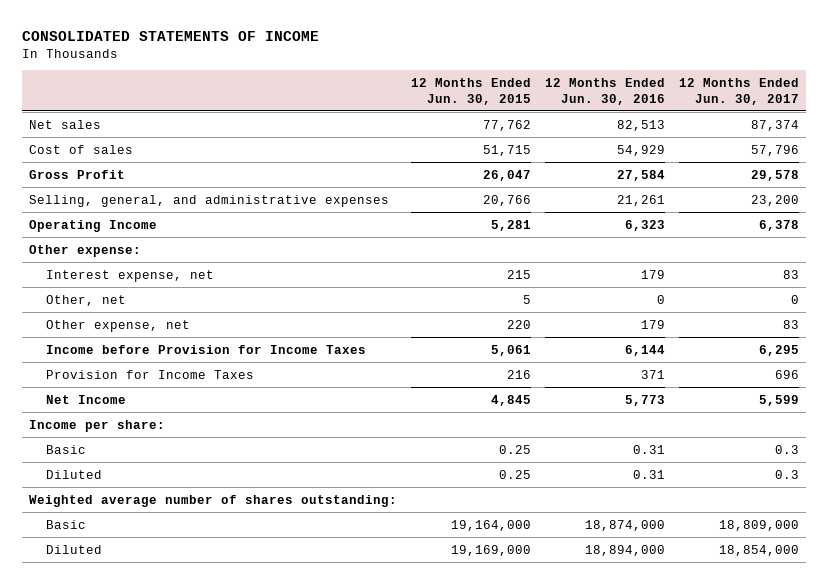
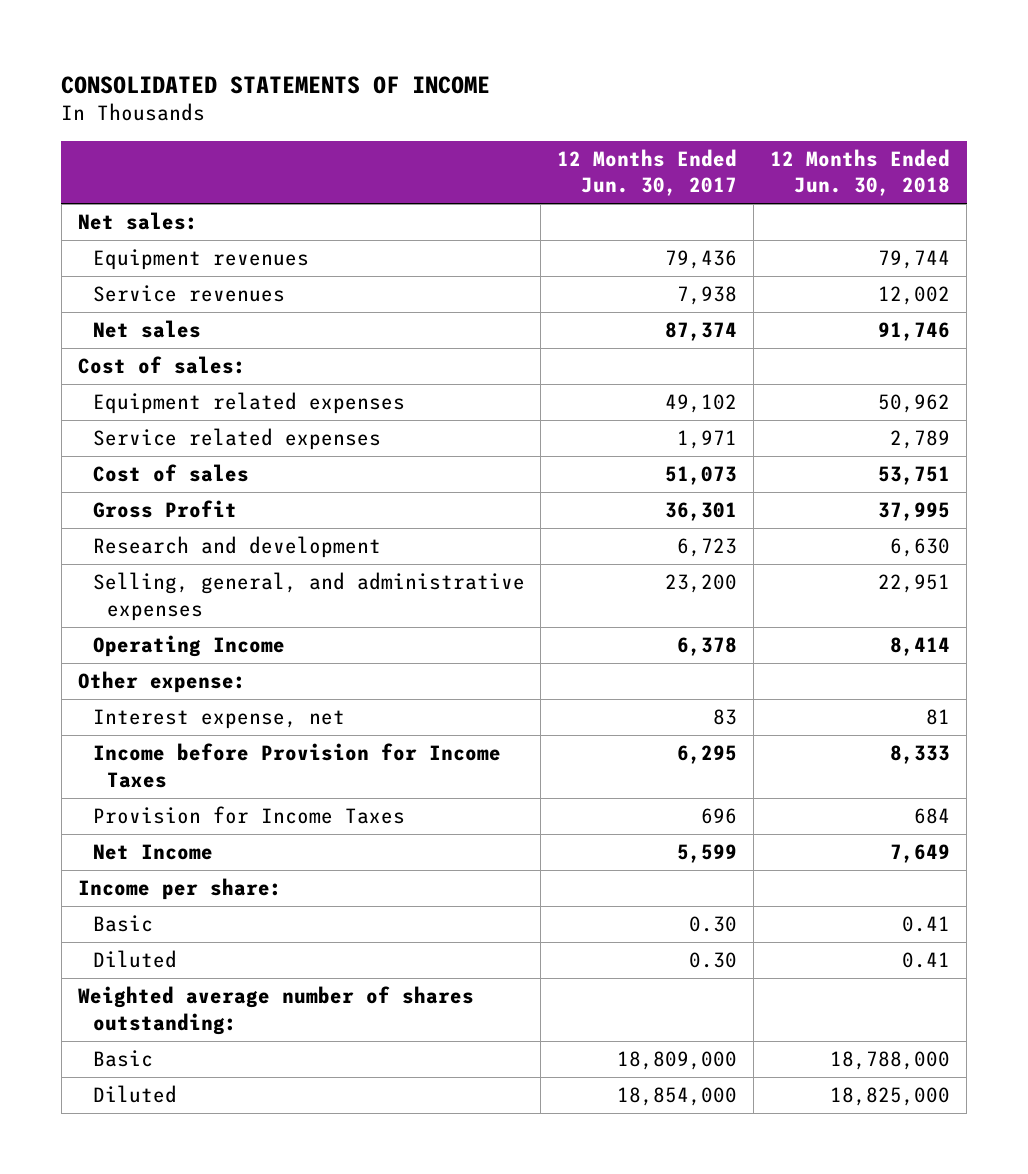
[410,78,531,105] 12 Months Ended Jun. 30, 2015 -> none
[544,78,665,105] 12 Months Ended Jun. 30, 2016 -> none
none -> [770,148,951,197] 12 Months Ended Jun. 30, 2018
none -> [77,212,198,231] Net sales:
none -> [92,249,309,271] Equipment revenues
none -> [92,285,285,303] Service revenues
none -> [77,356,246,375] Cost of sales:
none -> [92,392,405,415] Equipment related expenses
none -> [92,428,381,451] Service related expenses
[750,144,799,156] 57,796 -> [665,466,738,486] 51,073
[750,169,799,181] 29,578 -> [665,502,738,522] 36,301
none -> [92,536,381,559] Research and development
[45,294,126,306] Other, net -> none
[45,319,190,332] Other expense, net -> none
[774,444,799,454] 0.3 -> [689,916,738,933] 0.30
[774,469,799,479] 0.3 -> [689,952,738,969] 0.30

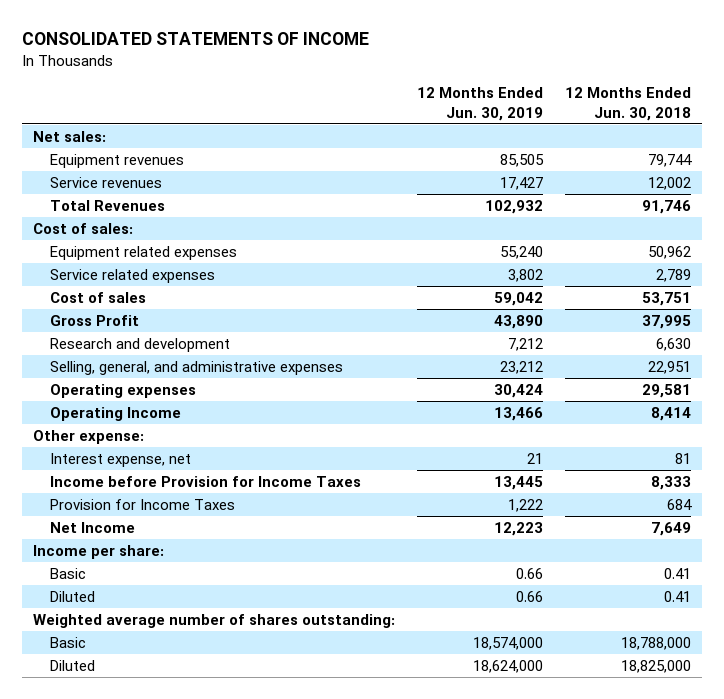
[557,148,738,197] 12 Months Ended Jun. 30, 2017 -> none
none -> [416,86,543,121] 12 Months Ended Jun. 30, 2019
[92,320,201,339] Net sales -> [50,200,166,212] Total Revenues
none -> [50,384,197,399] Operating expenses

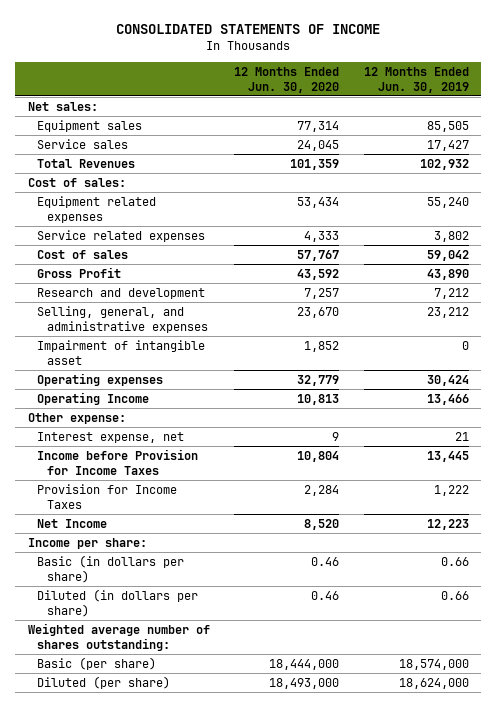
[564,86,691,121] 12 Months Ended Jun. 30, 2018 -> none
none -> [234,67,340,93] 12 Months Ended Jun. 30, 2020
[50,154,185,169] Equipment revenues -> [37,119,143,132] Equipment sales
[50,177,163,189] Service revenues -> [37,138,129,149] Service sales
none -> [37,339,206,365] Impairment of intangible asset
[50,568,87,580] Basic -> [37,554,185,583] Basic (in dollars per share)
[50,591,96,603] Diluted -> [37,588,199,617] Diluted (in dollars per share)
[50,637,87,649] Basic -> [37,656,157,670] Basic (per share)
[50,660,96,672] Diluted -> [37,675,171,689] Diluted (per share)

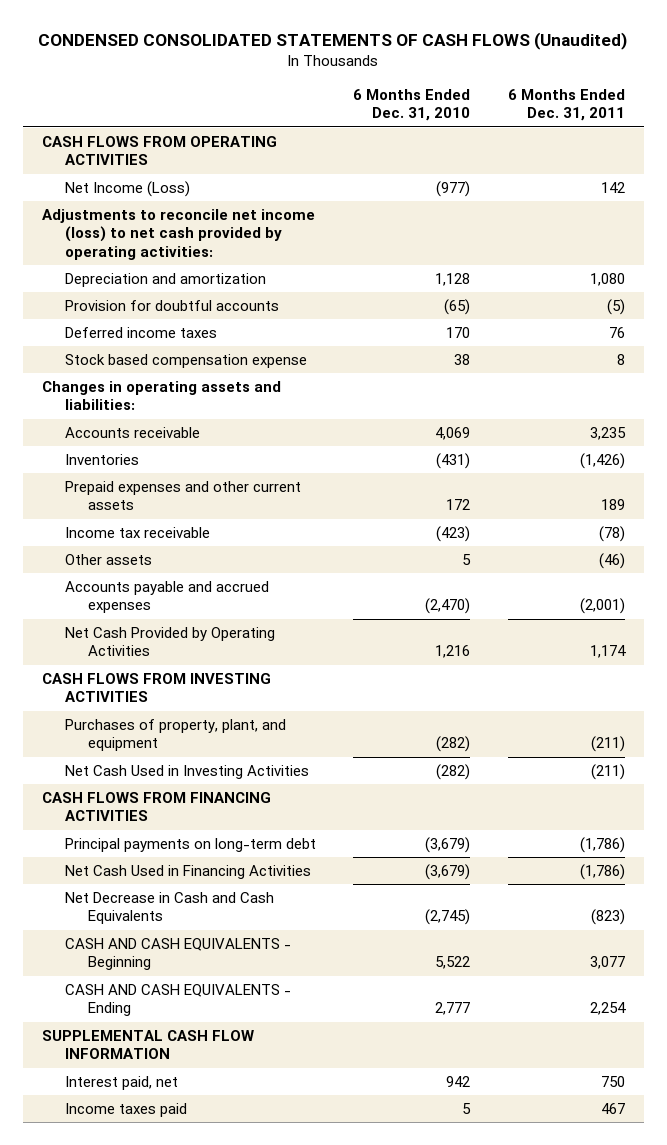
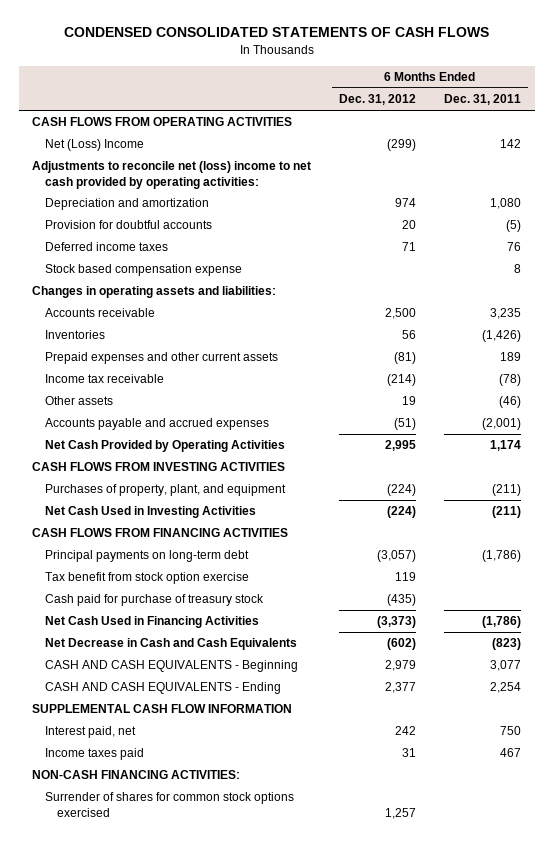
[38,32,628,51] CONDENSED CONSOLIDATED STATEMENTS OF CASH FLOWS (Unaudited) -> [63,27,489,38] CONDENSED CONSOLIDATED STATEMENTS OF CASH FLOWS
[353,88,471,122] 6 Months Ended Dec. 31, 2010 -> none
none -> [339,94,417,106] Dec. 31, 2012
[64,180,190,197] Net Income (Loss) -> [44,139,144,152] Net (Loss) Income
[42,208,316,261] Adjustments to reconcile net income (loss) to net cash provided by operating activities: -> [32,161,312,189] Adjustments to reconcile net (loss) income to net cash provided by operating activities:
none -> [44,572,249,585] Tax benefit from stock option exercise
none -> [44,594,264,607] Cash paid for purchase of treasury stock
none -> [32,770,241,780] NON-CASH FINANCING ACTIVITIES:
none -> [44,792,294,817] Surrender of shares for common stock options exercised

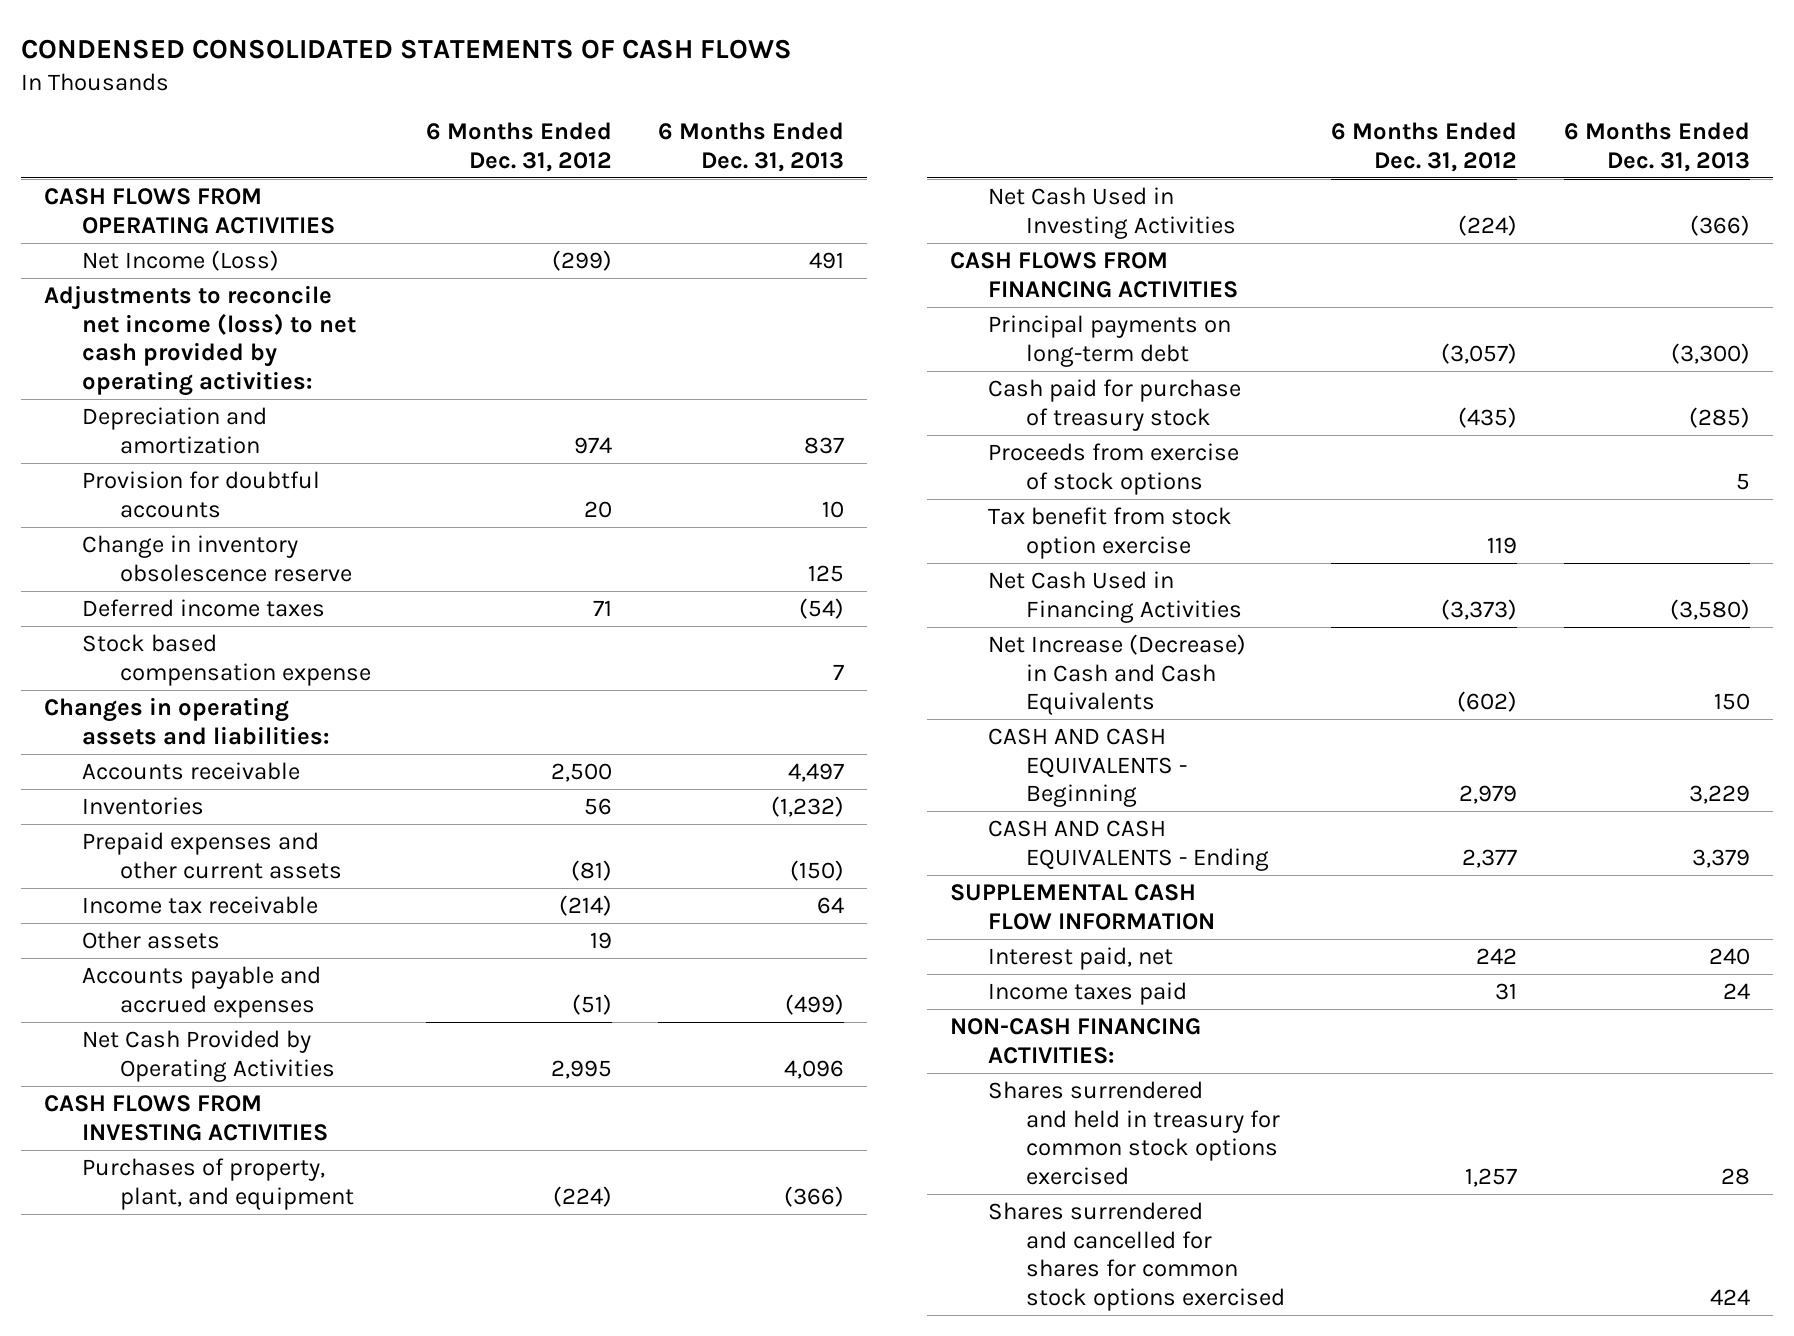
[444,94,522,106] Dec. 31, 2011 -> none
none -> [658,122,845,172] 6 Months Ended Dec. 31, 2013
[44,139,144,152] Net (Loss) Income -> [82,250,280,272] Net Income (Loss)
[32,161,312,189] Adjustments to reconcile net (loss) income to net cash provided by operating activities: -> [44,285,357,396] Adjustments to reconcile net income (loss) to net cash provided by operating activities:
none -> [82,535,353,582] Change in inventory obsolescence reserve
none -> [988,443,1240,495] Proceeds from exercise of stock options
[44,572,249,585] Tax benefit from stock option exercise -> [988,507,1233,559] Tax benefit from stock option exercise
[44,638,297,651] Net Decrease in Cash and Cash Equivalents -> [988,634,1247,716] Net Increase (Decrease) in Cash and Cash Equivalents
[44,792,294,817] Surrender of shares for common stock options exercised -> [988,1081,1280,1185] Shares surrendered and held in treasury for common stock options exercised
none -> [988,1202,1285,1311] Shares surrendered and cancelled for shares for common stock options exercised

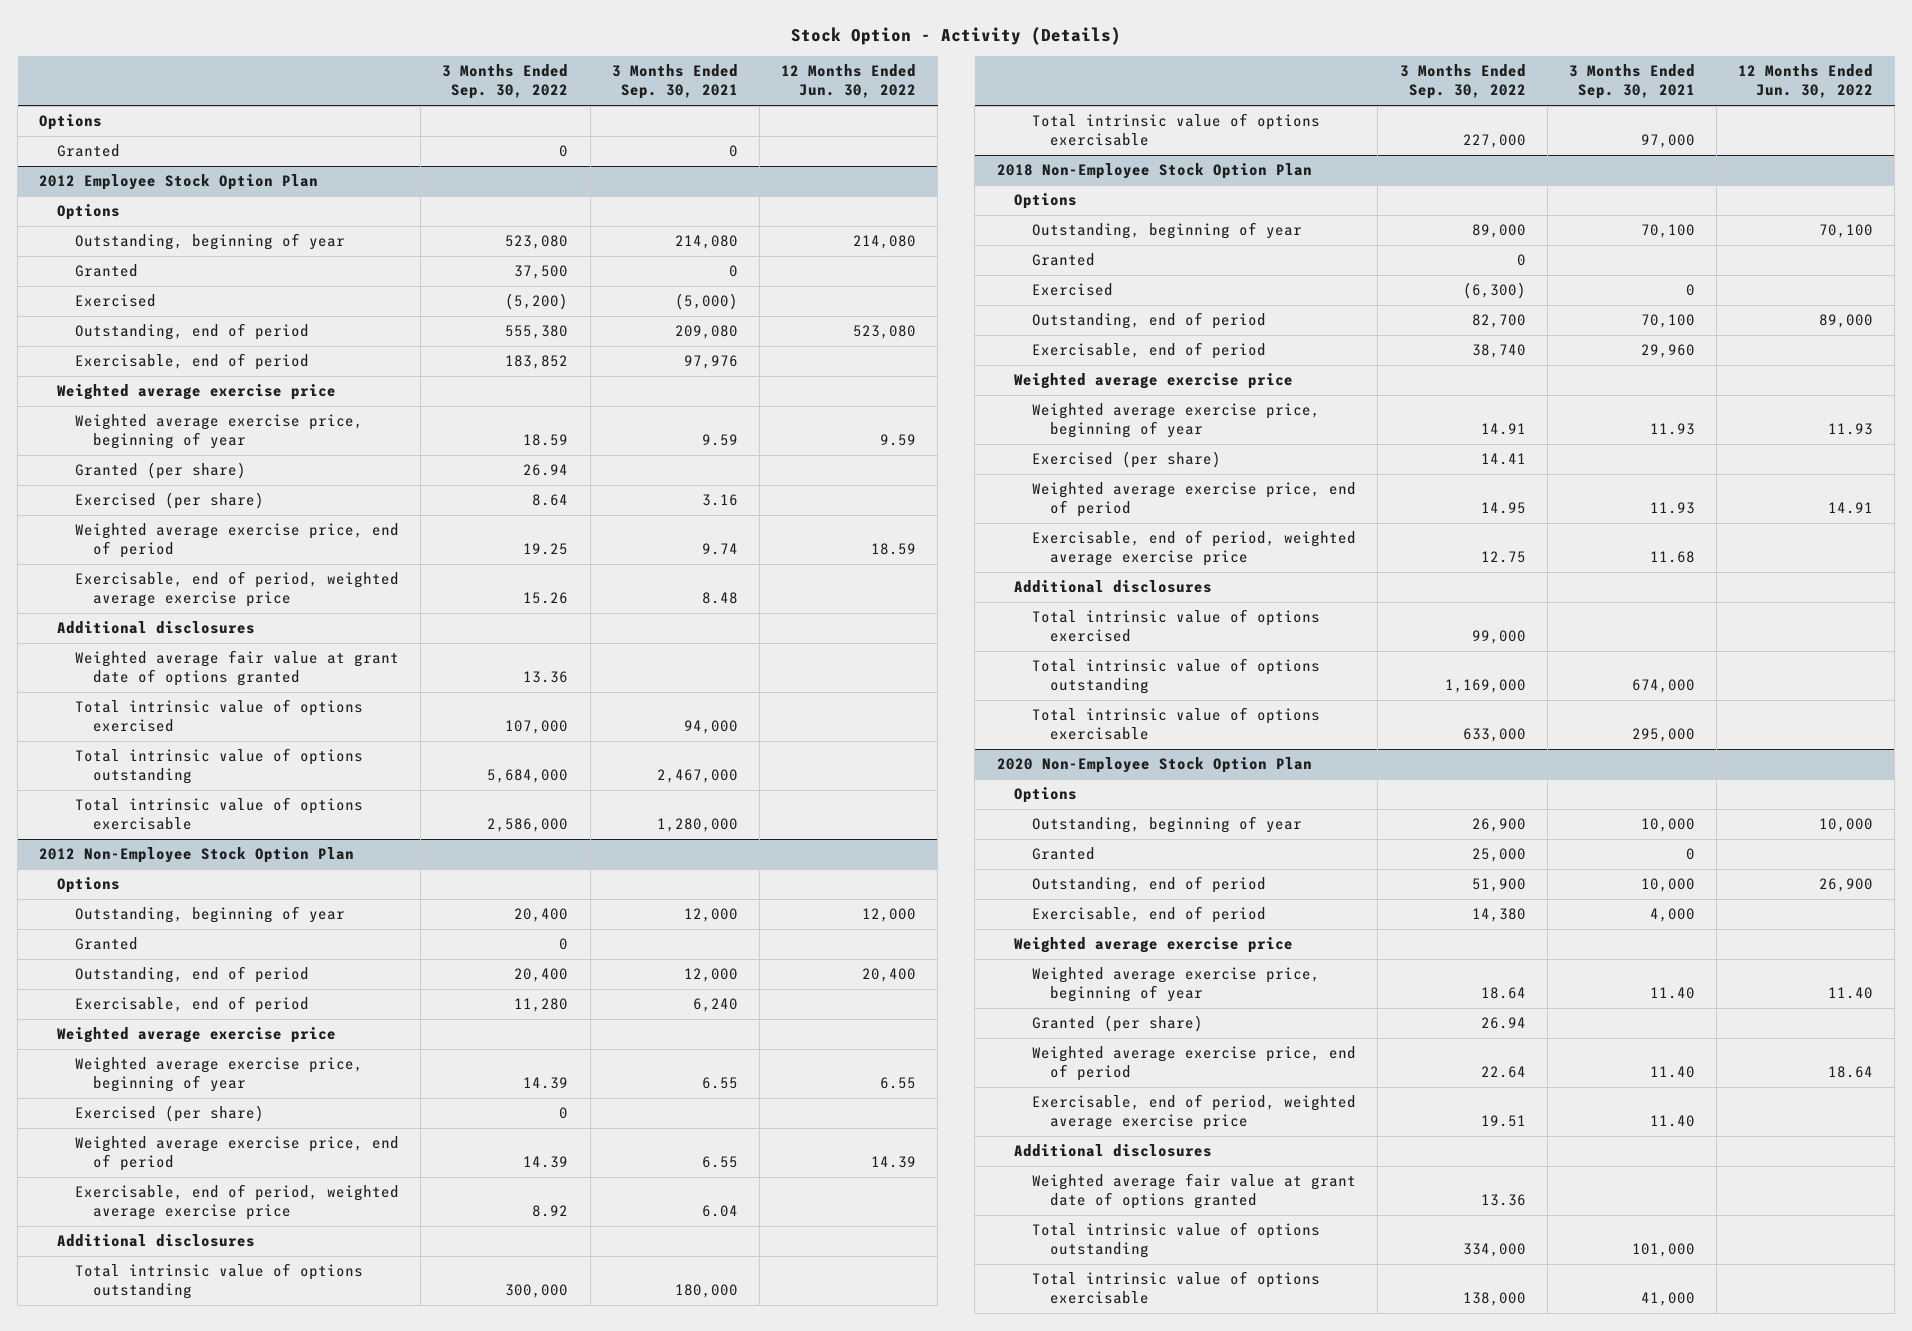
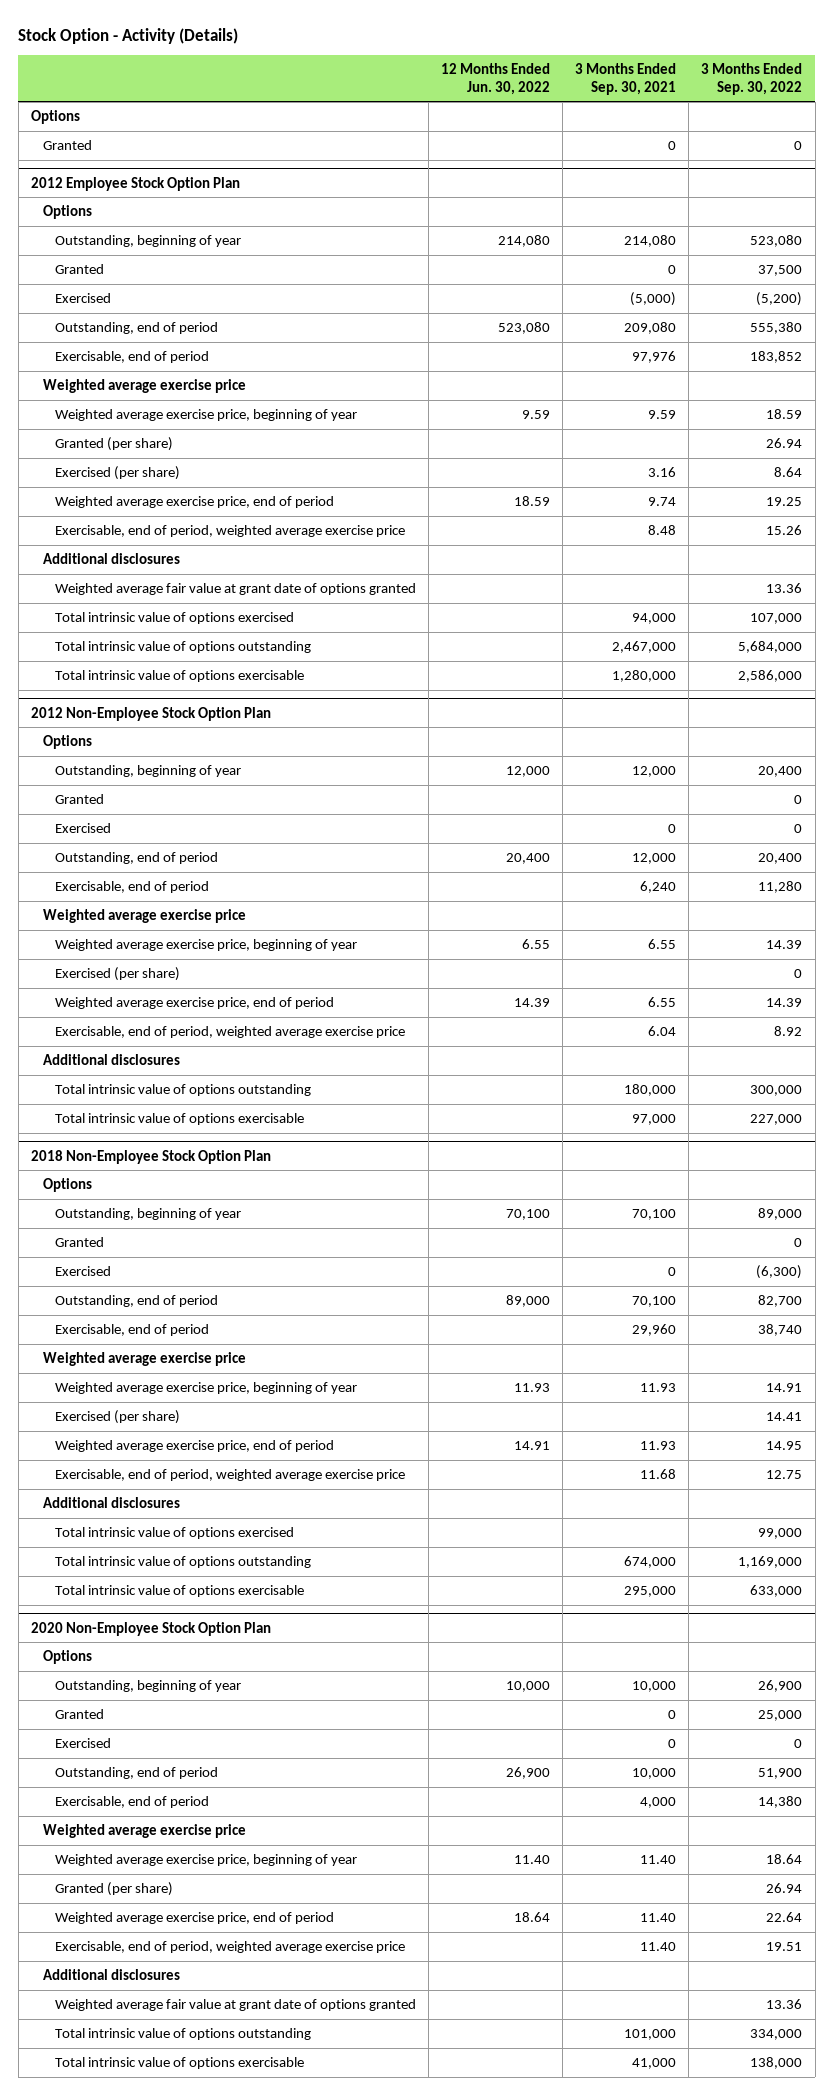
none -> [54,822,111,833] Exercised
none -> [54,1737,111,1748] Exercised

